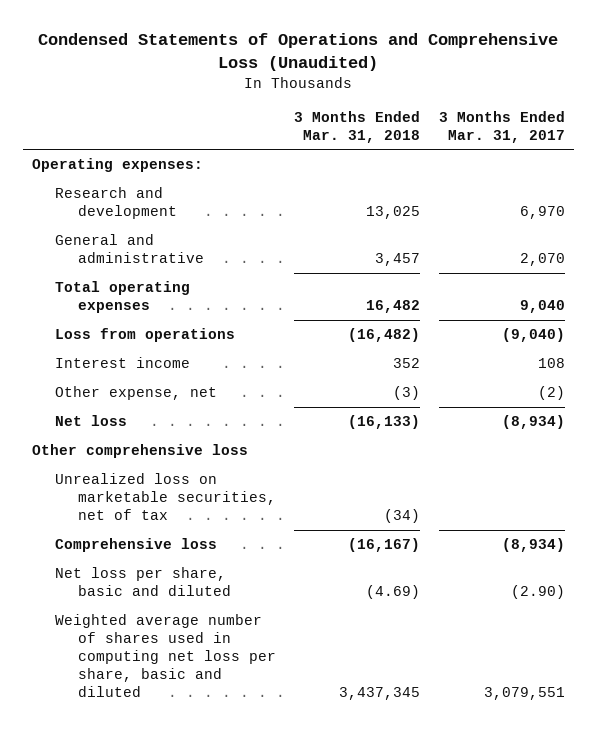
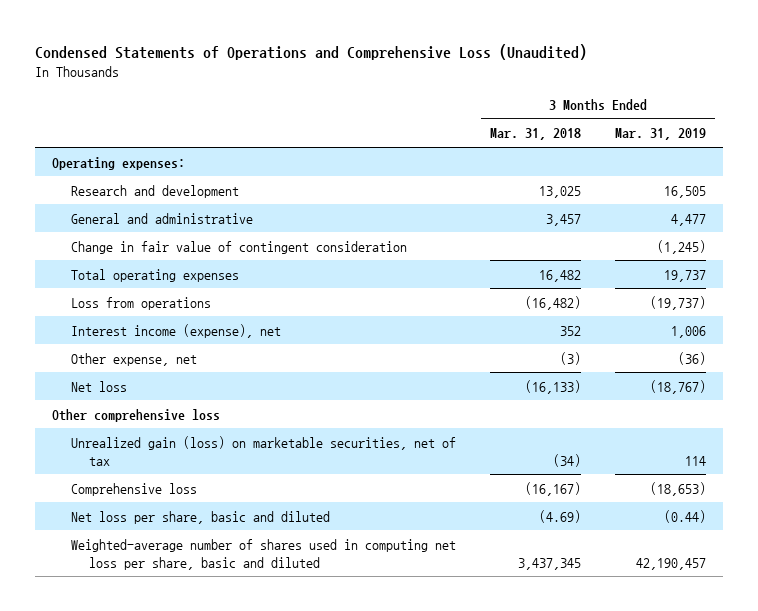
[438,110,565,143] 3 Months Ended Mar. 31, 2017 -> none
none -> [615,128,707,141] Mar. 31, 2019
none -> [70,240,407,254] Change in fair value of contingent consideration
[54,357,190,369] Interest income -> [70,323,281,338] Interest income (expense), net
[54,473,276,521] Unrealized loss on marketable securities, net of tax -> [70,435,456,466] Unrealized gain (loss) on marketable securities, net of tax
[54,614,276,698] Weighted average number of shares used in computing net loss per share, basic and diluted -> [70,538,456,570] Weighted-average number of shares used in computing net loss per share, basic and diluted

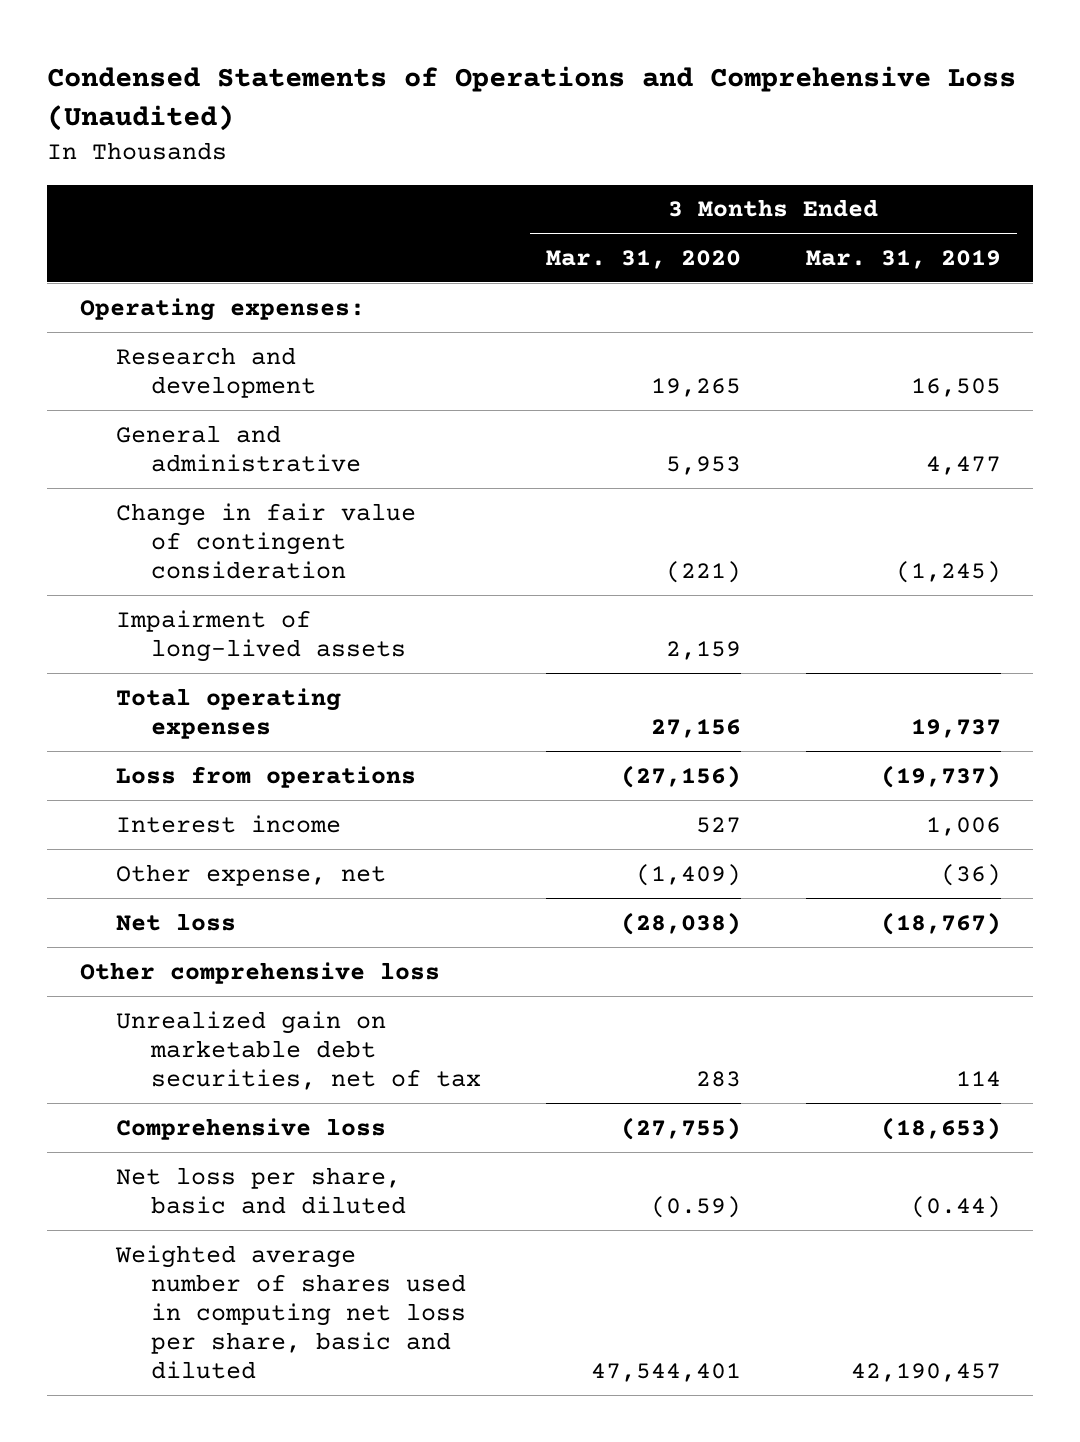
[489,128,581,141] Mar. 31, 2018 -> none
none -> [546,249,742,269] Mar. 31, 2020
none -> [115,609,407,662] Impairment of long-lived assets
[70,323,281,338] Interest income (expense), net -> [115,814,341,833] Interest income
[70,435,456,466] Unrealized gain (loss) on marketable securities, net of tax -> [115,1010,482,1090] Unrealized gain on marketable debt securities, net of tax
[70,538,456,570] Weighted-average number of shares used in computing net loss per share, basic and diluted -> [114,1244,467,1379] Weighted average number of shares used in computing net loss per share, basic and diluted

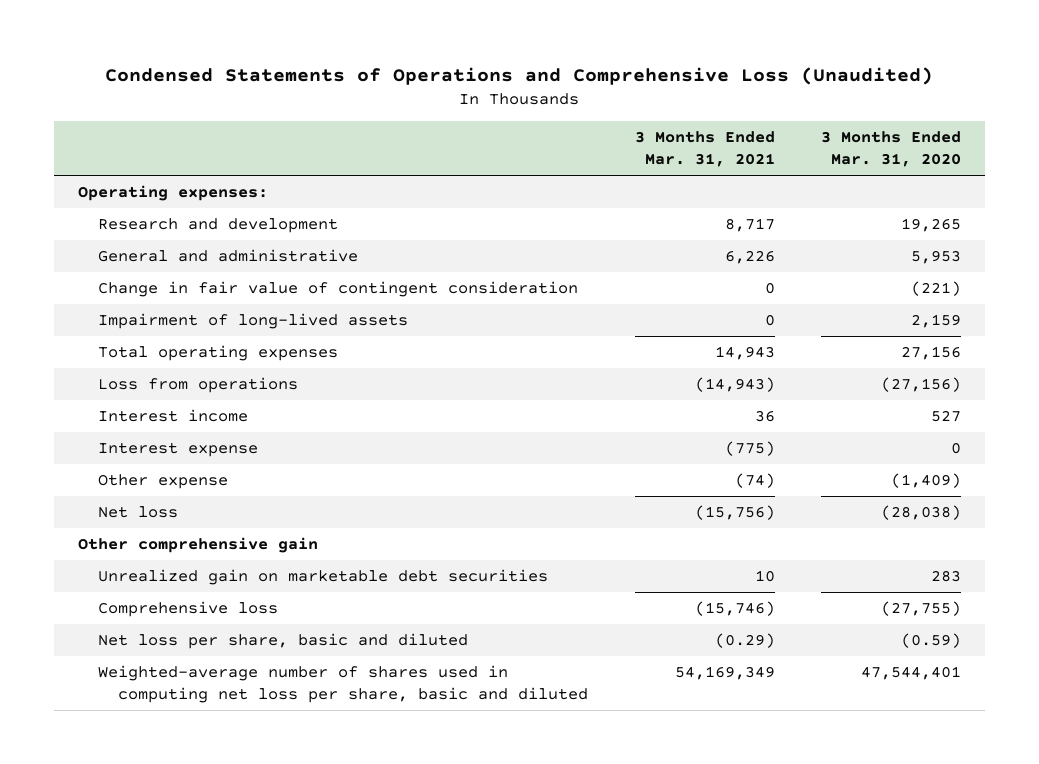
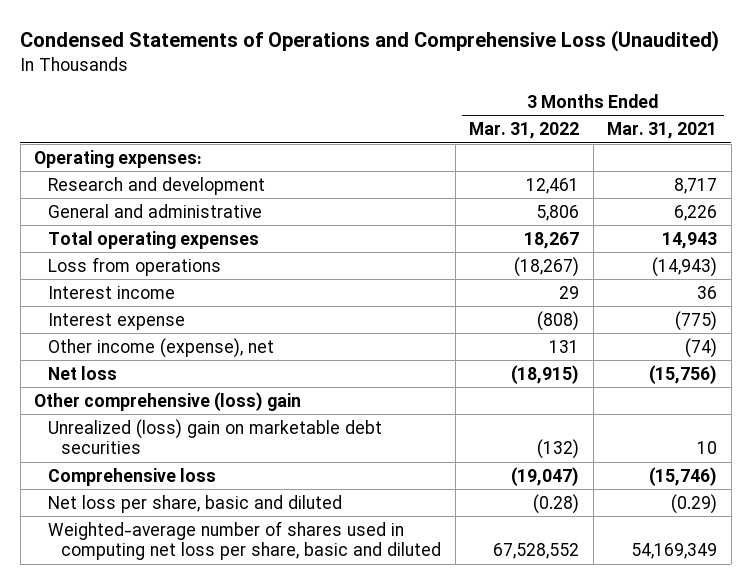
[821,131,962,168] 3 Months Ended Mar. 31, 2020 -> none
none -> [469,122,580,140] Mar. 31, 2022
[98,280,579,297] Change in fair value of contingent consideration -> none
[98,312,409,329] Impairment of long-lived assets -> none
[98,473,229,489] Other expense -> [47,337,274,358] Other income (expense), net
[77,536,318,553] Other comprehensive gain -> [34,391,302,411] Other comprehensive (loss) gain
[98,568,549,585] Unrealized gain on marketable debt securities -> [47,418,382,455] Unrealized (loss) gain on marketable debt securities

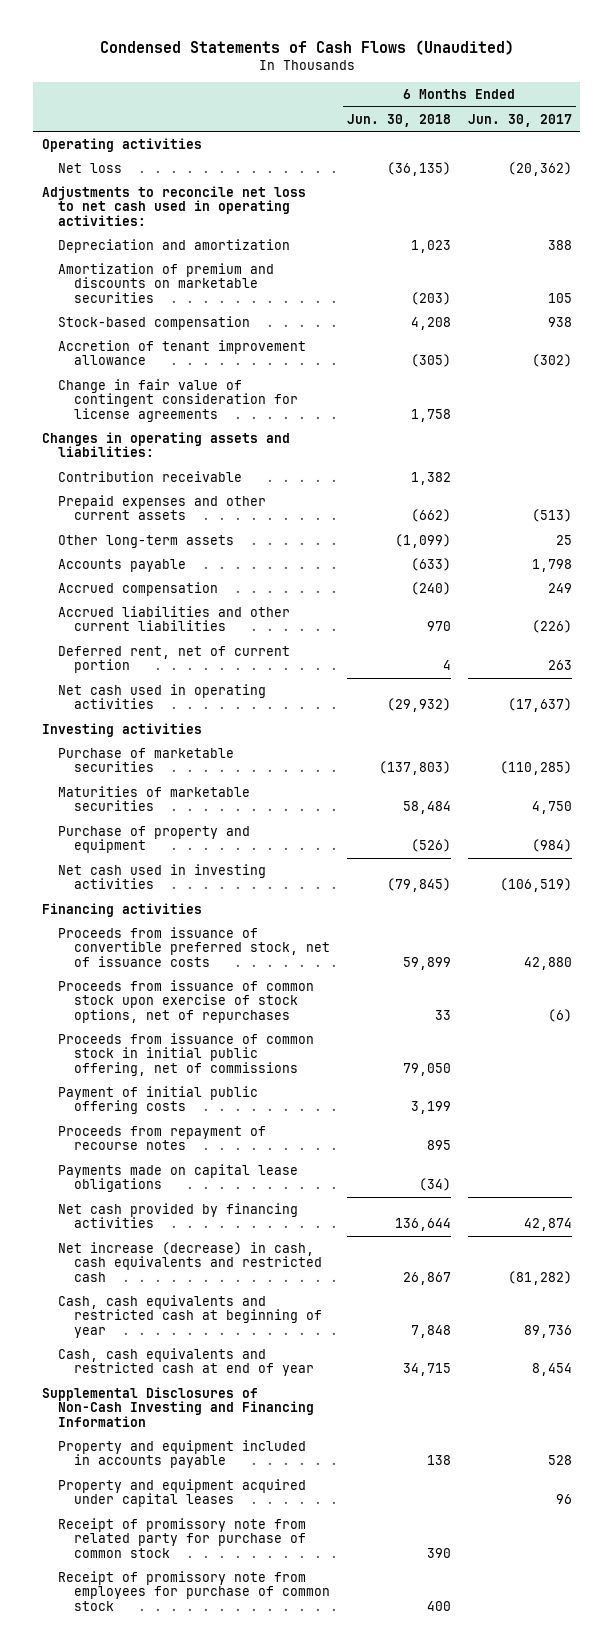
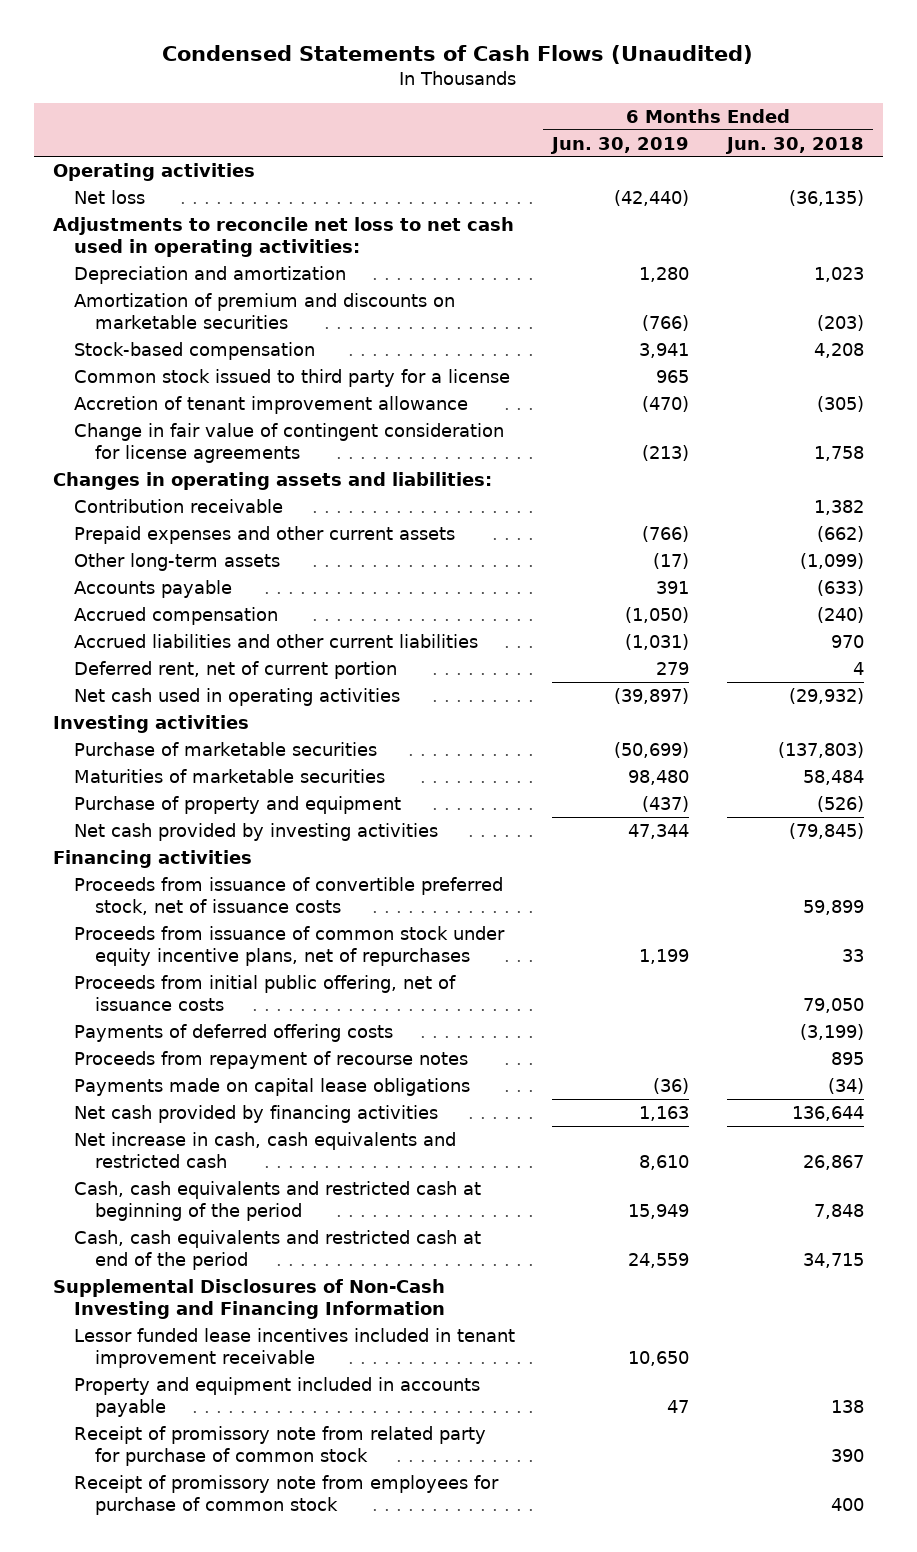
[467,113,572,127] Jun. 30, 2017 -> none
none -> [550,136,690,154] Jun. 30, 2019
none -> [73,368,510,387] Common stock issued to third party for a license
[57,863,266,890] Net cash used in investing activities -> [73,822,438,841] Net cash provided by investing activities
[57,979,314,1023] Proceeds from issuance of common stock upon exercise of stock options, net of repurchases -> [73,925,505,967] Proceeds from issuance of common stock under equity incentive plans, net of repurchases
[57,1032,314,1076] Proceeds from issuance of common stock in initial public offering, net of commissions -> [73,974,456,1012] Proceeds from initial public offering, net of issuance costs
[57,1085,258,1115] Payment of initial public offering costs -> [73,1023,393,1042] Payments of deferred offering costs
[410,1101,451,1115] 3,199 -> [799,1023,864,1040] (3,199)
[57,1241,323,1282] Net increase (decrease) in cash, cash equivalents and restricted cash -> [73,1131,456,1169] Net increase in cash, cash equivalents and restricted cash
[57,1294,323,1338] Cash, cash equivalents and restricted cash at beginning of year -> [73,1180,481,1222] Cash, cash equivalents and restricted cash at beginning of the period
[57,1347,315,1377] Cash, cash equivalents and restricted cash at end of year -> [73,1229,481,1271] Cash, cash equivalents and restricted cash at end of the period
none -> [73,1327,515,1369] Lessor funded lease incentives included in tenant improvement receivable
[57,1478,306,1508] Property and equipment acquired under capital leases -> none

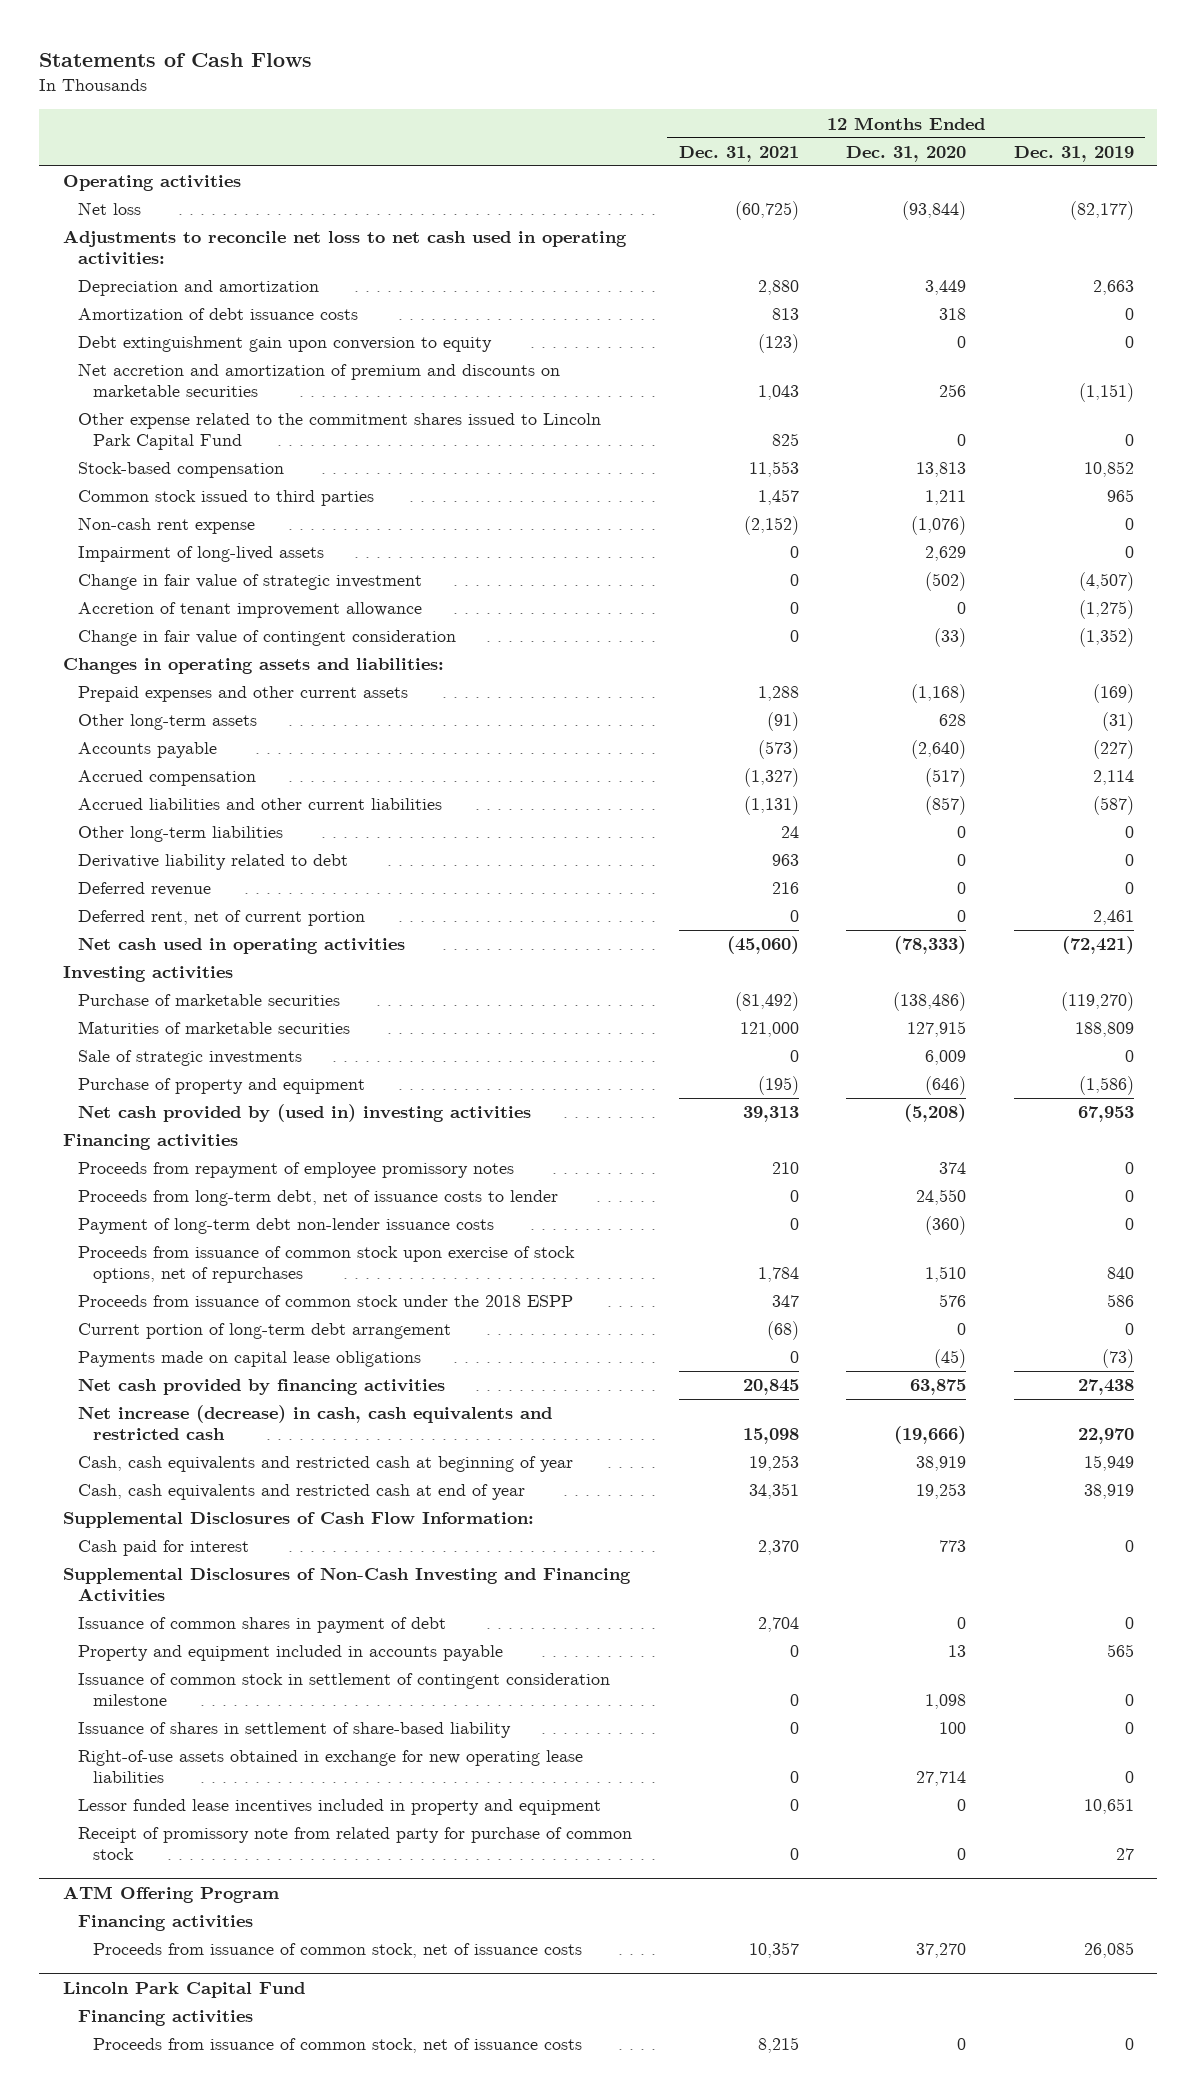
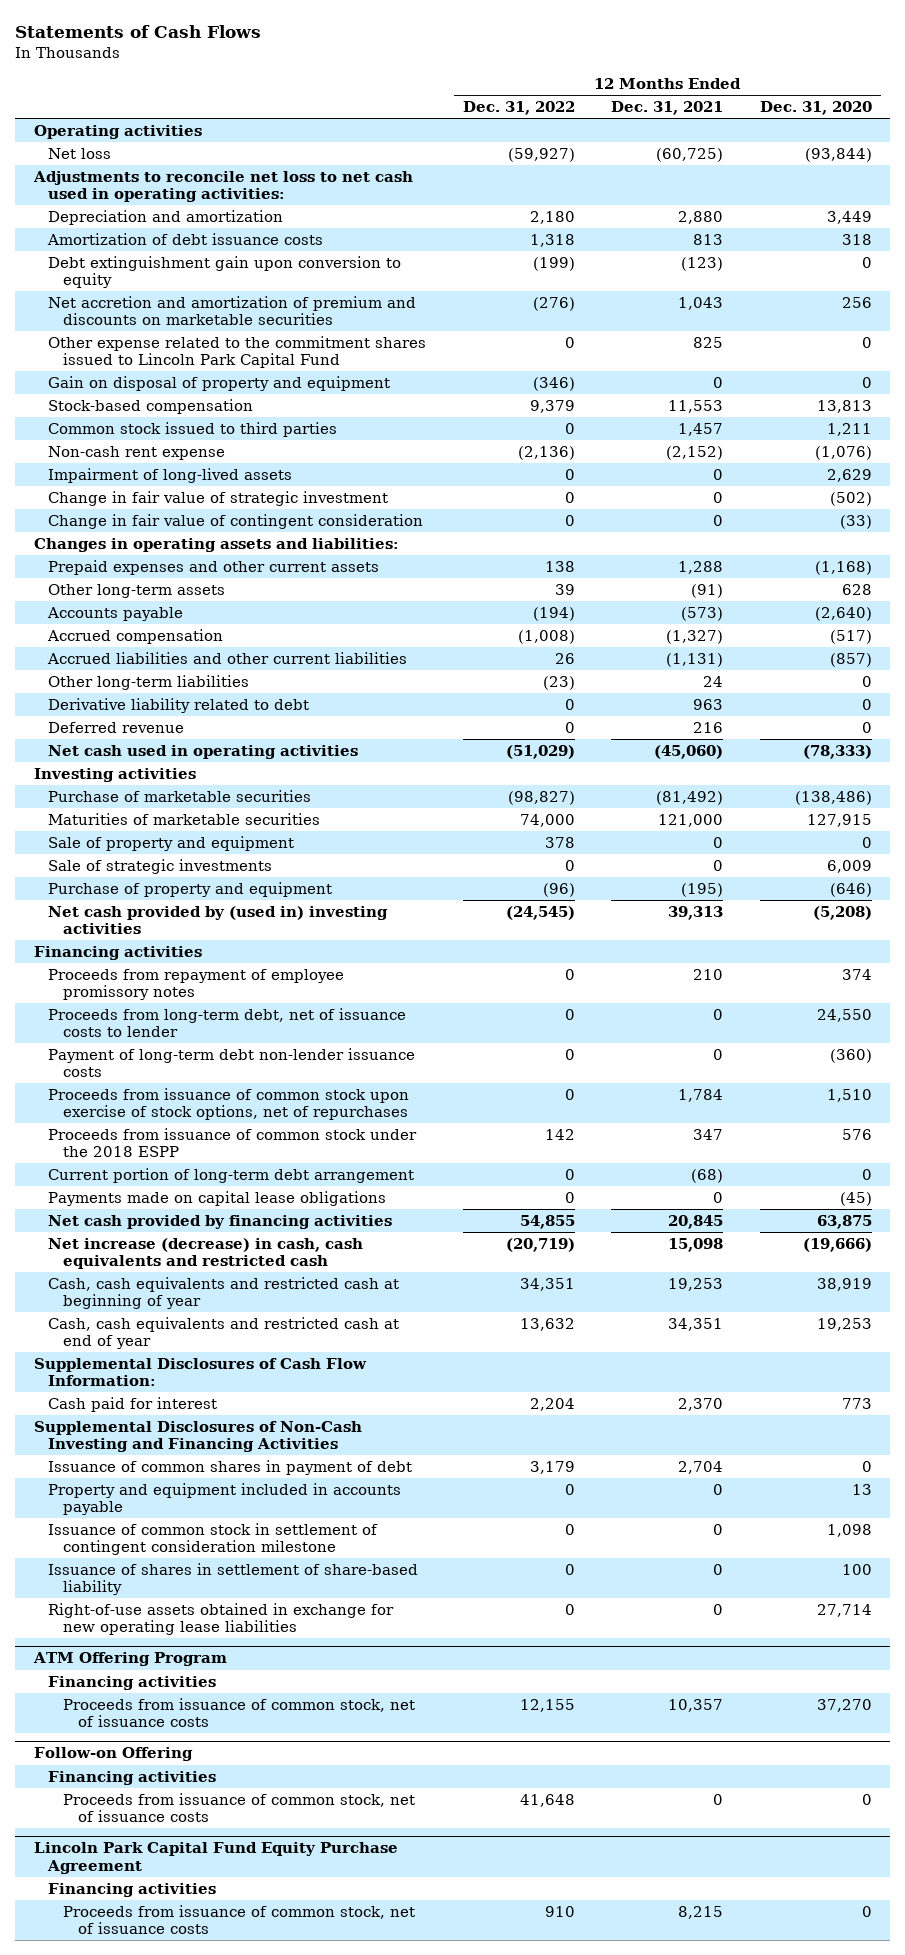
[1013,145,1134,162] Dec. 31, 2019 -> none
none -> [462,101,575,116] Dec. 31, 2022
none -> [48,375,391,391] Gain on disposal of property and equipment
[77,602,422,619] Accretion of tenant improvement allowance -> none
[77,910,365,927] Deferred rent, net of current portion -> none
none -> [48,835,295,851] Sale of property and equipment
[77,1799,601,1816] Lessor funded lease incentives included in property and equipment -> none
[77,1827,632,1861] Receipt of promissory note from related party for purchase of common stock -> none
[62,1981,305,1998] Lincoln Park Capital Fund -> none
none -> [33,1747,193,1762] Follow-on Offering
none -> [63,1792,416,1823] Proceeds from issuance of common stock, net of issuance costs
none -> [33,1842,398,1874] Lincoln Park Capital Fund Equity Purchase Agreement
none -> [48,1882,217,1897] Financing activities

